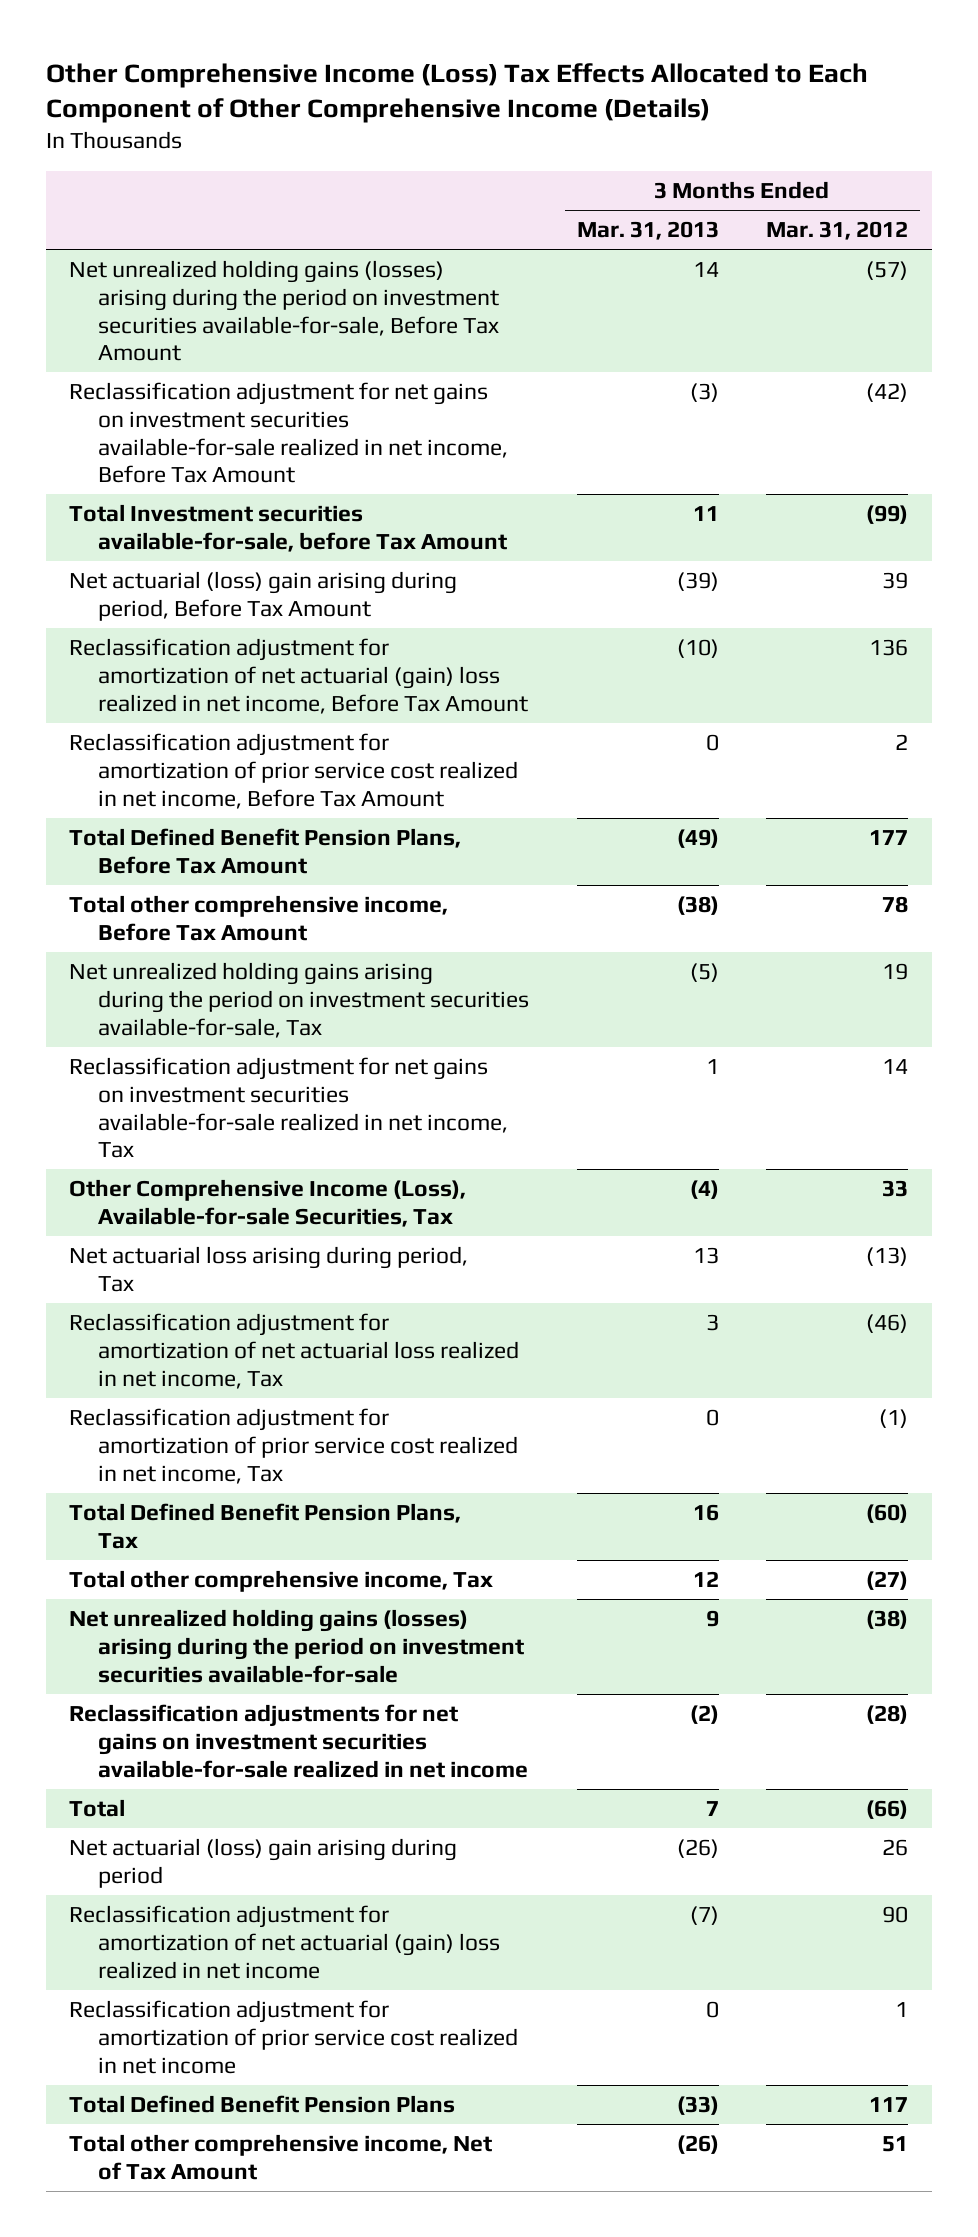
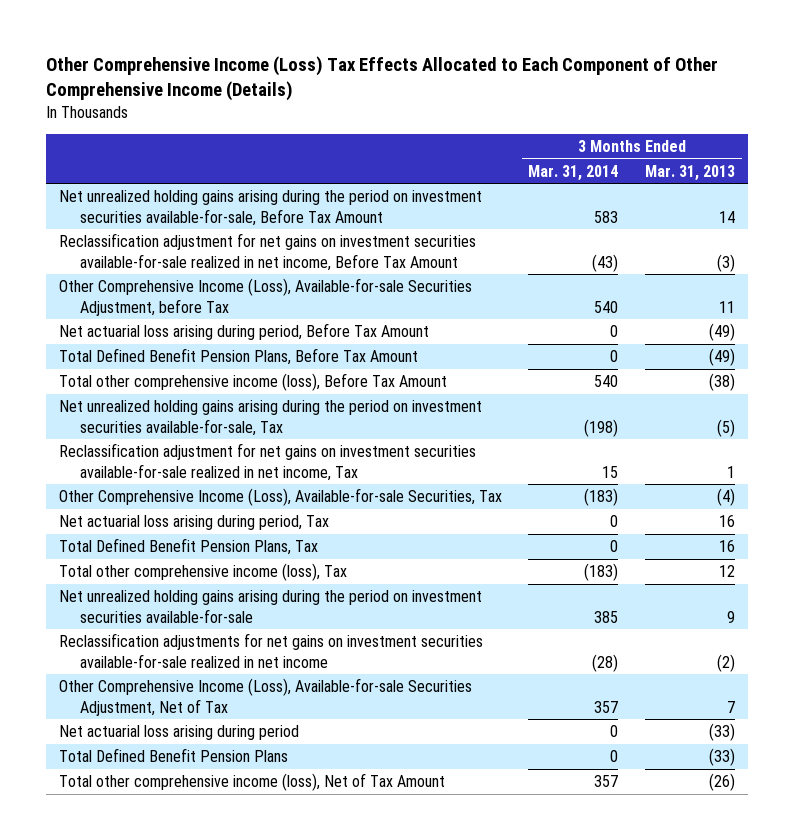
[766,221,909,241] Mar. 31, 2012 -> none
none -> [528,164,619,181] Mar. 31, 2014
[69,259,500,362] Net unrealized holding gains (losses) arising during the period on investment securities available-for-sale, Before Tax Amount -> [58,190,482,226] Net unrealized holding gains arising during the period on investment securities available-for-sale, Before Tax Amount
[69,637,529,714] Reclassification adjustment for amortization of net actuarial (gain) loss realized in net income, Before Tax Amount -> none
[69,732,519,809] Reclassification adjustment for amortization of prior service cost realized in net income, Before Tax Amount -> none
[69,503,508,552] Total Investment securities available-for-sale, before Tax Amount -> [58,278,472,316] Other Comprehensive Income (Loss), Available-for-sale Securities Adjustment, before Tax
[69,570,458,621] Net actuarial (loss) gain arising during period, Before Tax Amount -> [58,323,429,341] Net actuarial loss arising during period, Before Tax Amount
[676,571,719,591] (39) -> [709,323,736,342] (49)
[69,894,449,941] Total other comprehensive income, Before Tax Amount -> [58,373,447,392] Total other comprehensive income (loss), Before Tax Amount
[69,1312,520,1389] Reclassification adjustment for amortization of net actuarial loss realized in net income, Tax -> none
[69,1407,519,1484] Reclassification adjustment for amortization of prior service cost realized in net income, Tax -> none
[692,1246,719,1264] 13 -> [719,515,736,528] 16
[69,1569,494,1592] Total other comprehensive income, Tax -> [58,563,347,582] Total other comprehensive income (loss), Tax
[69,1608,525,1683] Net unrealized holding gains (losses) arising during the period on investment securities available-for-sale -> [58,590,482,623] Net unrealized holding gains arising during the period on investment securities available-for-sale
[69,1904,501,1979] Reclassification adjustment for amortization of net actuarial (gain) loss realized in net income -> none
[69,1999,519,2074] Reclassification adjustment for amortization of prior service cost realized in net income -> none
[69,1798,126,1817] Total -> [58,678,472,716] Other Comprehensive Income (Loss), Available-for-sale Securities Adjustment, Net of Tax
[69,1837,458,1888] Net actuarial (loss) gain arising during period -> [58,725,299,741] Net actuarial loss arising during period
[676,1838,719,1858] (26) -> [709,723,736,742] (33)
[69,2133,493,2180] Total other comprehensive income, Net of Tax Amount -> [58,773,445,792] Total other comprehensive income (loss), Net of Tax Amount

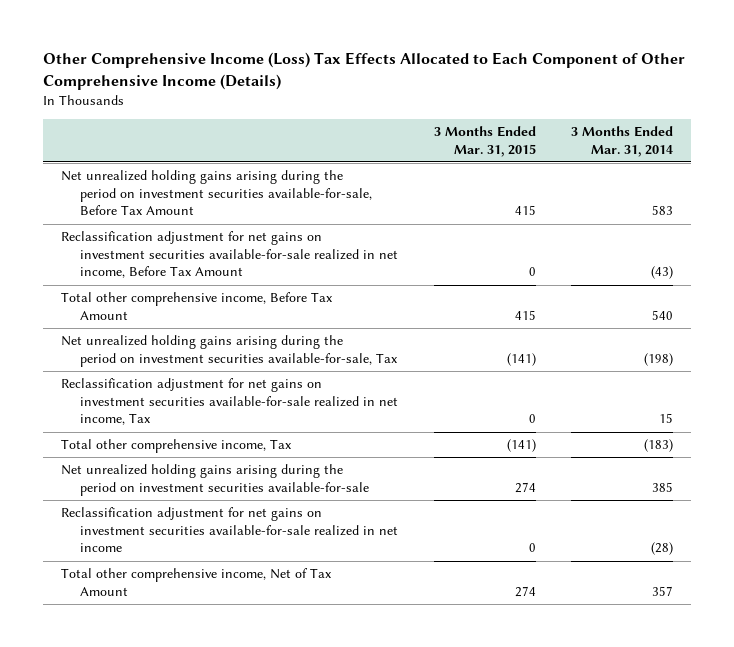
[645,164,736,181] Mar. 31, 2013 -> none
none -> [433,126,536,157] 3 Months Ended Mar. 31, 2015
[58,278,472,316] Other Comprehensive Income (Loss), Available-for-sale Securities Adjustment, before Tax -> none
[58,323,429,341] Net actuarial loss arising during period, Before Tax Amount -> none
[58,348,418,366] Total Defined Benefit Pension Plans, Before Tax Amount -> none
[58,373,447,392] Total other comprehensive income (loss), Before Tax Amount -> [60,292,333,320] Total other comprehensive income, Before Tax Amount
[58,488,502,507] Other Comprehensive Income (Loss), Available-for-sale Securities, Tax -> none
[58,515,329,531] Net actuarial loss arising during period, Tax -> none
[58,538,318,556] Total Defined Benefit Pension Plans, Tax -> none
[58,563,347,582] Total other comprehensive income (loss), Tax -> [60,439,292,454] Total other comprehensive income, Tax
[58,678,472,716] Other Comprehensive Income (Loss), Available-for-sale Securities Adjustment, Net of Tax -> none
[58,725,299,741] Net actuarial loss arising during period -> none
[58,748,288,763] Total Defined Benefit Pension Plans -> none
[58,633,483,668] Reclassification adjustments for net gains on investment securities available-for-sale realized in net income -> [60,507,398,553] Reclassification adjustment for net gains on investment securities available-for-sale realized in net income
[58,773,445,792] Total other comprehensive income (loss), Net of Tax Amount -> [60,568,332,596] Total other comprehensive income, Net of Tax Amount

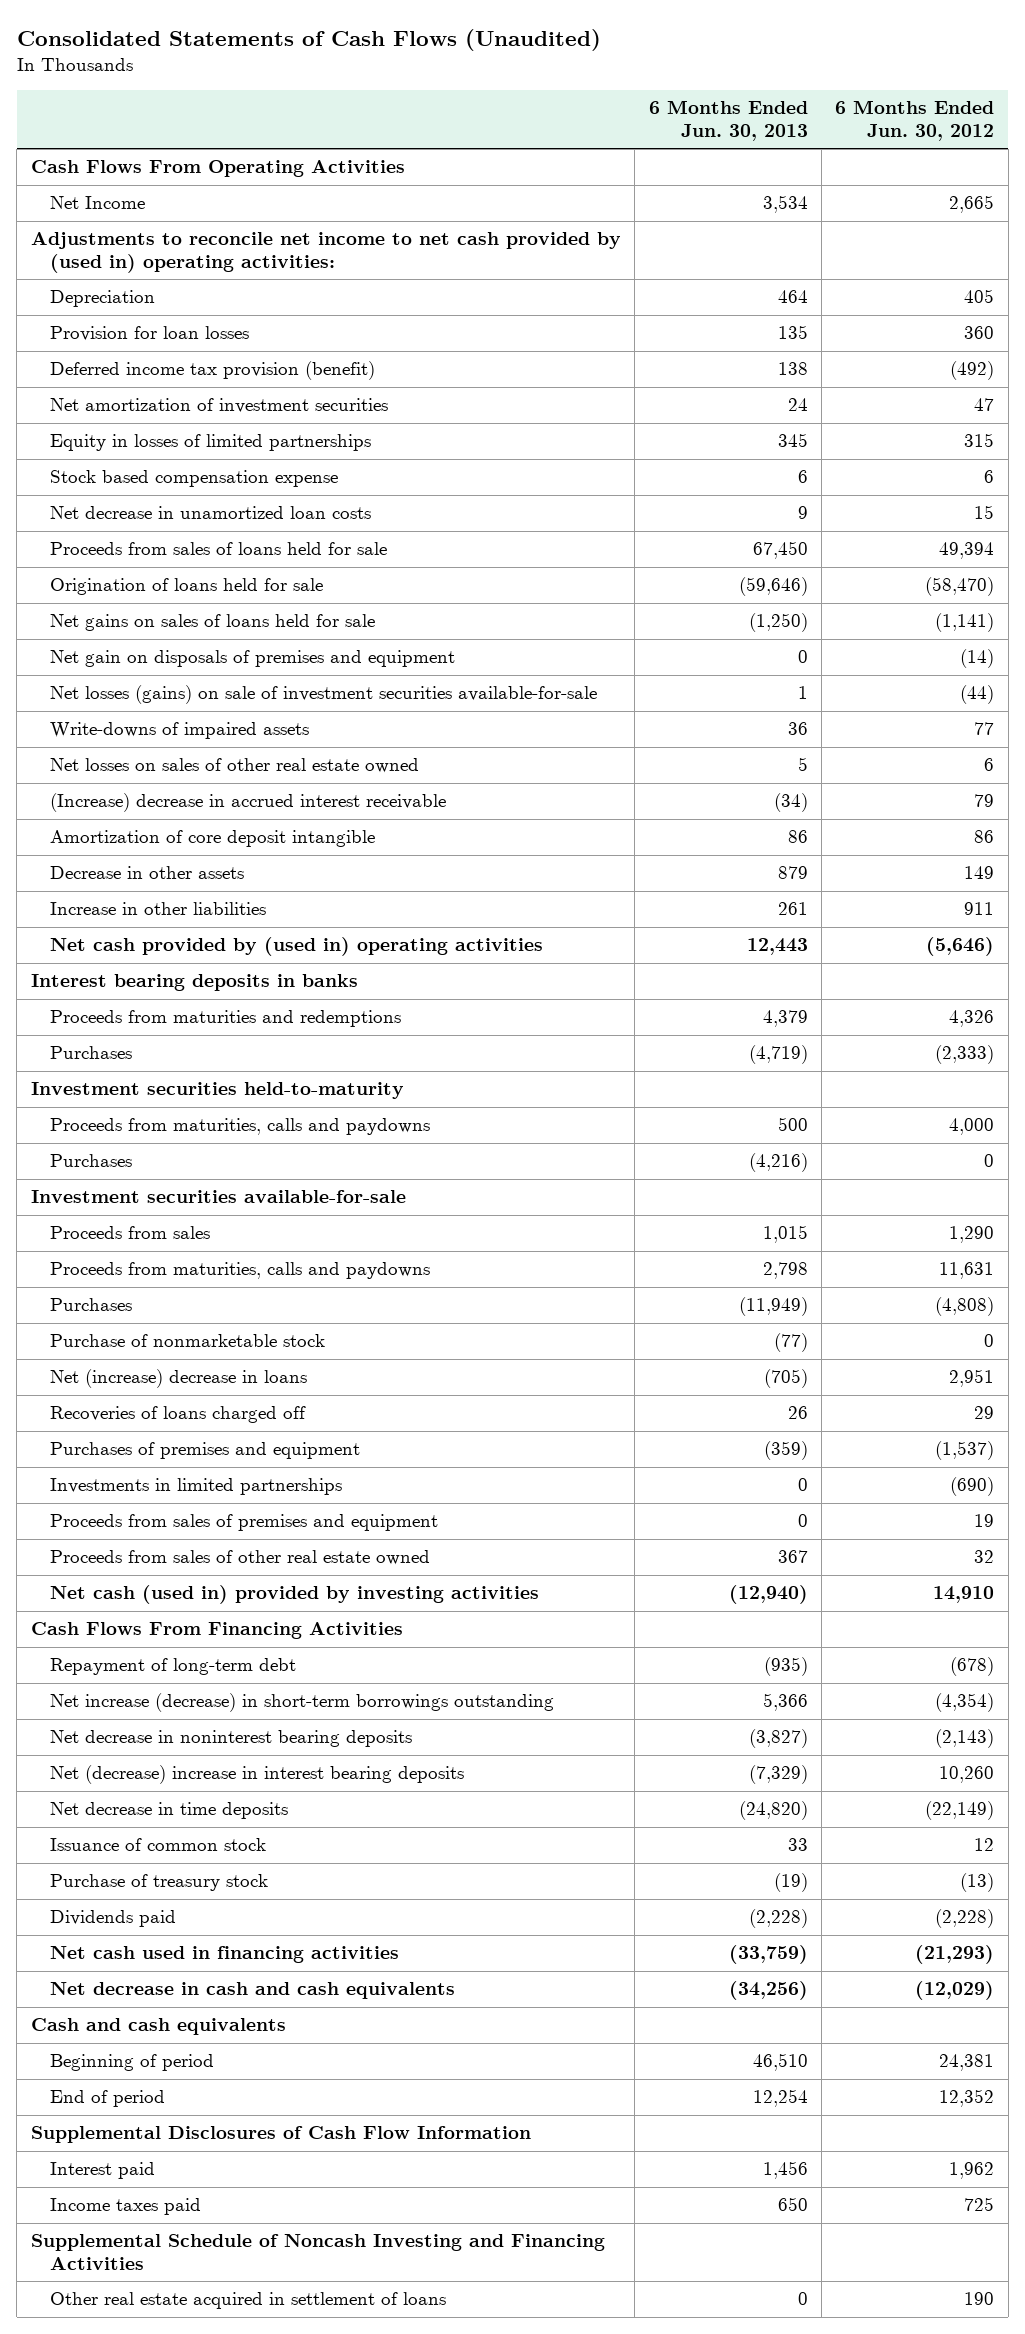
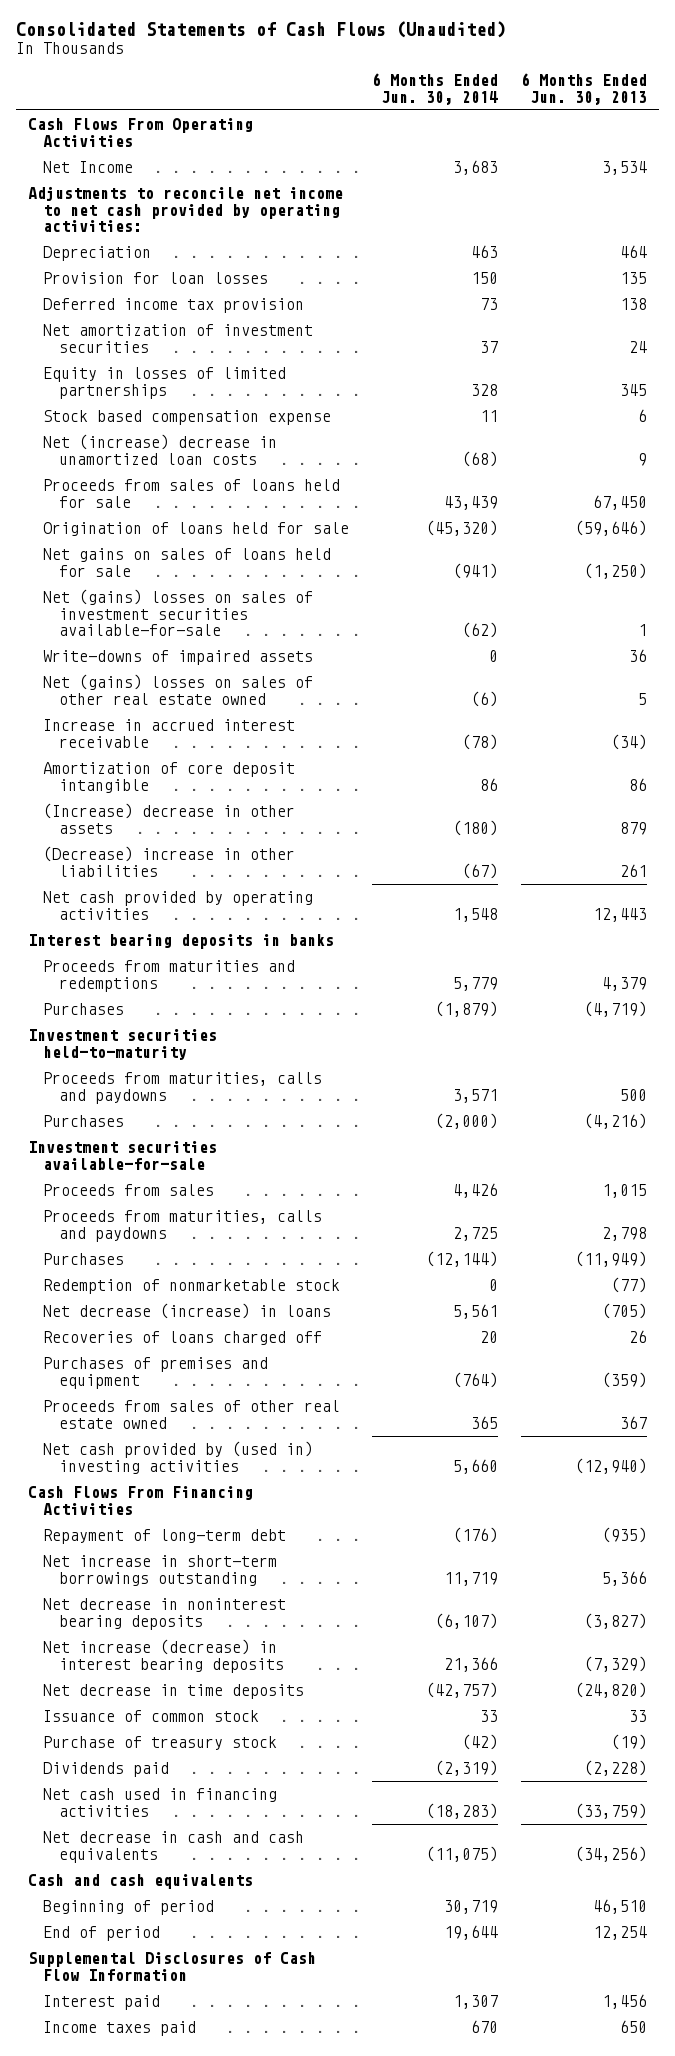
[835,99,995,141] 6 Months Ended Jun. 30, 2012 -> none
none -> [372,72,499,105] 6 Months Ended Jun. 30, 2014
[30,232,621,274] Adjustments to reconcile net income to net cash provided by (used in) operating activities: -> [27,185,343,233] Adjustments to reconcile net income to net cash provided by operating activities:
[49,361,375,381] Deferred income tax provision (benefit) -> [43,297,305,313] Deferred income tax provision
[49,506,371,520] Net decrease in unamortized loan costs -> [43,433,278,465] Net (increase) decrease in unamortized loan costs
[49,650,455,668] Net gain on disposals of premises and equipment -> none
[49,685,597,705] Net losses (gains) on sale of investment securities available-for-sale -> [43,588,314,637] Net (gains) losses on sales of investment securities available-for-sale
[49,758,419,774] Net losses on sales of other real estate owned -> [43,673,314,705] Net (gains) losses on sales of other real estate owned
[49,793,446,813] (Increase) decrease in accrued interest receivable -> [43,718,296,748] Increase in accrued interest receivable
[49,866,244,880] Decrease in other assets -> [43,802,296,834] (Increase) decrease in other assets
[49,902,266,916] Increase in other liabilities -> [43,845,296,877] (Decrease) increase in other liabilities
[49,937,543,957] Net cash provided by (used in) operating activities -> [43,890,314,920] Net cash provided by operating activities
[49,1334,325,1348] Purchase of nonmarketable stock -> [43,1278,341,1294] Redemption of nonmarketable stock
[49,1369,307,1389] Net (increase) decrease in loans -> [43,1302,332,1319] Net decrease (increase) in loans
[49,1478,342,1496] Investments in limited partnerships -> none
[49,1514,438,1532] Proceeds from sales of premises and equipment -> none
[49,1585,539,1605] Net cash (used in) provided by investing activities -> [43,1440,314,1474] Net cash provided by (used in) investing activities
[49,1693,554,1713] Net increase (decrease) in short-term borrowings outstanding -> [43,1554,278,1586] Net increase in short-term borrowings outstanding
[49,1765,464,1785] Net (decrease) increase in interest bearing deposits -> [43,1638,284,1673] Net increase (decrease) in interest bearing deposits
[30,2234,605,2271] Supplemental Schedule of Noncash Investing and Financing Activities -> none
[49,2292,446,2310] Other real estate acquired in settlement of loans -> none

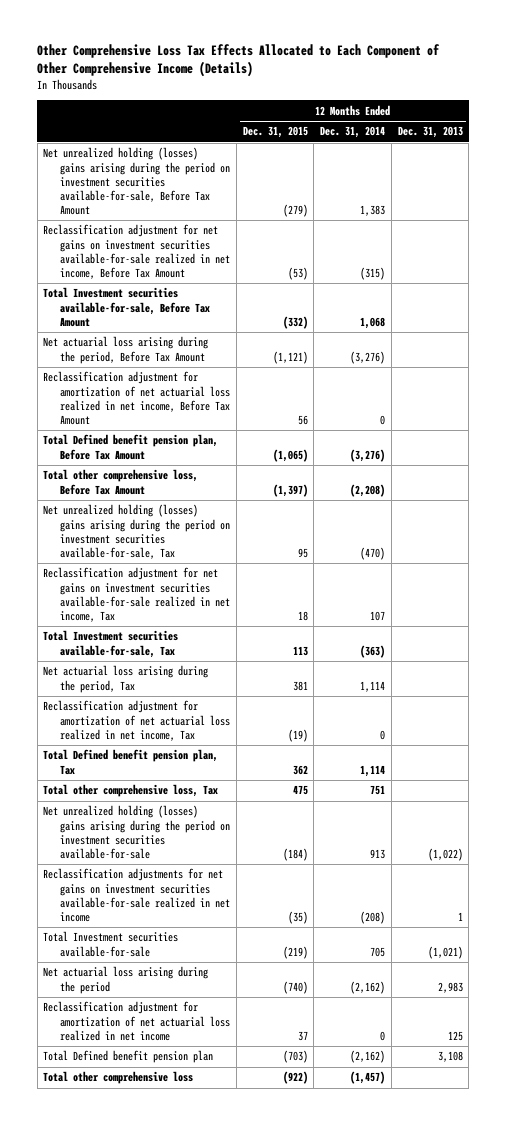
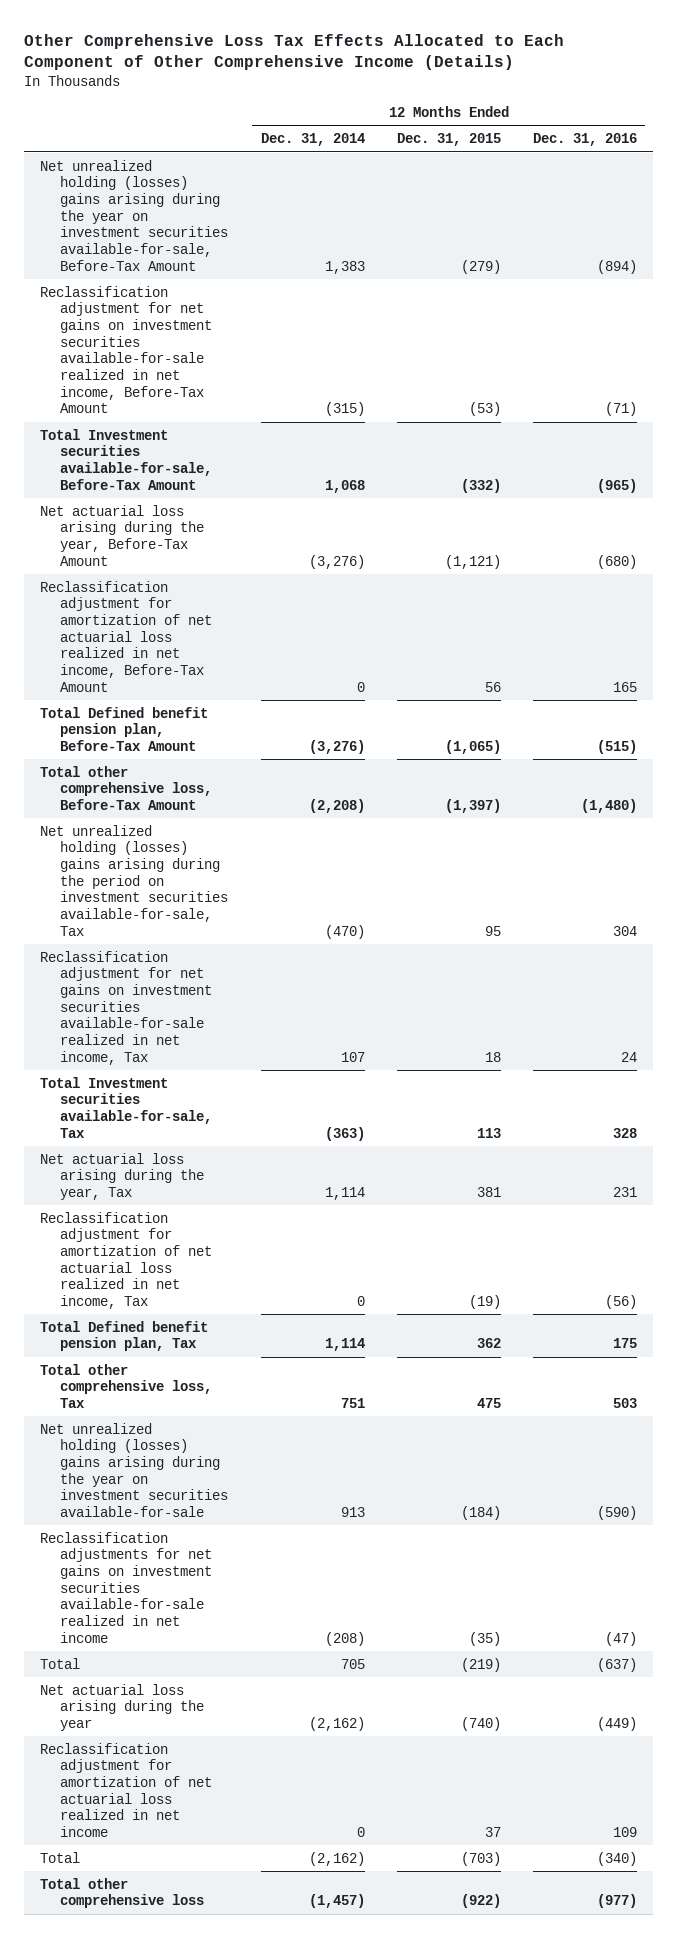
[397,126,463,139] Dec. 31, 2013 -> none
none -> [533,133,638,147] Dec. 31, 2016
[43,147,231,216] Net unrealized holding (losses) gains arising during the period on investment securities available-for-sale, Before Tax Amount -> [40,159,229,271] Net unrealized holding (losses) gains arising during the year on investment securities available-for-sale, Before-Tax Amount
[43,224,231,279] Reclassification adjustment for net gains on investment securities available-for-sale realized in net income, Before Tax Amount -> [40,285,213,414] Reclassification adjustment for net gains on investment securities available-for-sale realized in net income, Before-Tax Amount
[43,287,211,327] Total Investment securities available-for-sale, Before Tax Amount -> [40,428,213,490] Total Investment securities available-for-sale, Before-Tax Amount
[43,336,209,364] Net actuarial loss arising during the period, Before Tax Amount -> [40,504,205,566] Net actuarial loss arising during the year, Before-Tax Amount
[43,371,231,425] Reclassification adjustment for amortization of net actuarial loss realized in net income, Before Tax Amount -> [40,580,213,692] Reclassification adjustment for amortization of net actuarial loss realized in net income, Before-Tax Amount
[43,434,219,460] Total Defined benefit pension plan, Before Tax Amount -> [40,706,209,751] Total Defined benefit pension plan, Before-Tax Amount
[43,469,199,495] Total other comprehensive loss, Before Tax Amount -> [40,765,213,810] Total other comprehensive loss, Before-Tax Amount
[43,665,209,693] Net actuarial loss arising during the period, Tax -> [40,1152,205,1200] Net actuarial loss arising during the year, Tax
[43,805,231,859] Net unrealized holding (losses) gains arising during the period on investment securities available-for-sale -> [40,1422,229,1517] Net unrealized holding (losses) gains arising during the year on investment securities available-for-sale
[43,931,179,957] Total Investment securities available-for-sale -> [40,1657,81,1669] Total
[43,966,209,994] Net actuarial loss arising during the period -> [40,1683,205,1731] Net actuarial loss arising during the year
[43,1050,214,1064] Total Defined benefit pension plan -> [40,1851,81,1863] Total

